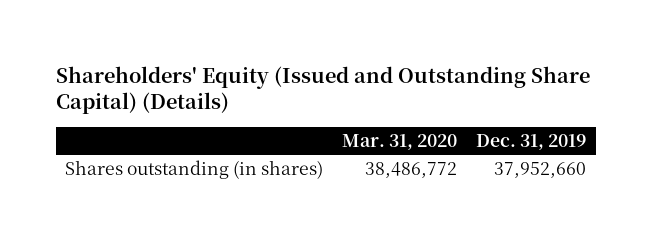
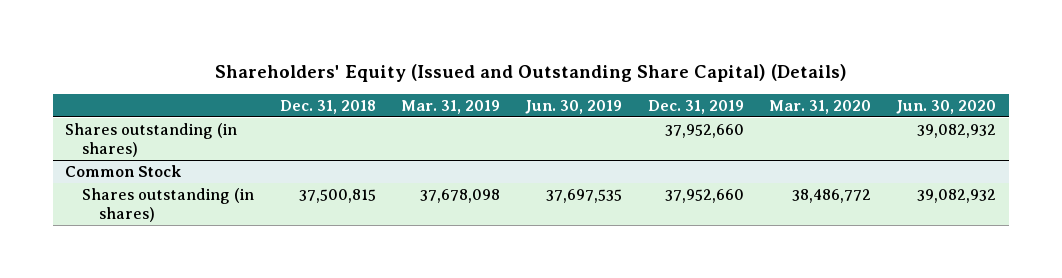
none -> [279,99,376,114] Dec. 31, 2018
none -> [400,99,500,114] Mar. 31, 2019
none -> [525,99,623,114] Jun. 30, 2019
none -> [896,99,997,114] Jun. 30, 2020
none -> [65,123,238,158] Shares outstanding (in shares)
none -> [65,165,182,178] Common Stock

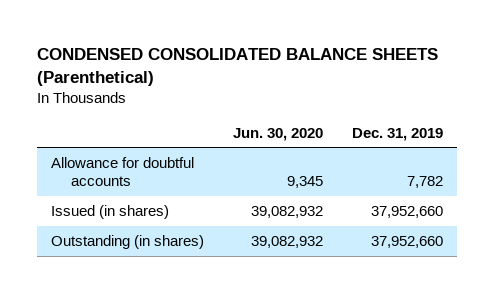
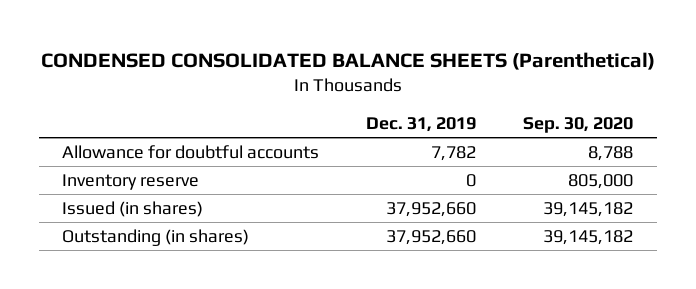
[233,127,324,141] Jun. 30, 2020 -> none
none -> [523,116,634,133] Sep. 30, 2020
none -> [62,173,200,190] Inventory reserve

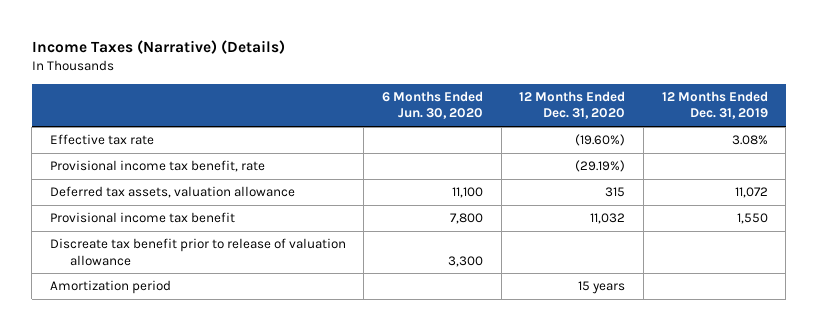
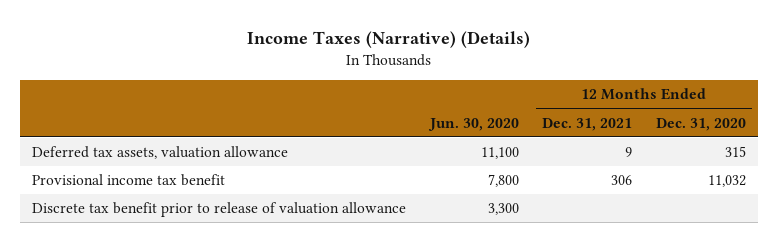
[382,90,484,120] 6 Months Ended Jun. 30, 2020 -> none
[661,90,768,120] 12 Months Ended Dec. 31, 2019 -> none
none -> [427,117,519,131] Jun. 30, 2020
none -> [542,117,633,131] Dec. 31, 2021
[49,134,154,146] Effective tax rate -> none
[49,160,265,173] Provisional income tax benefit, rate -> none
[49,280,171,295] Amortization period -> none
[49,238,346,266] Discreate tax benefit prior to release of valuation allowance -> [31,202,406,218] Discrete tax benefit prior to release of valuation allowance

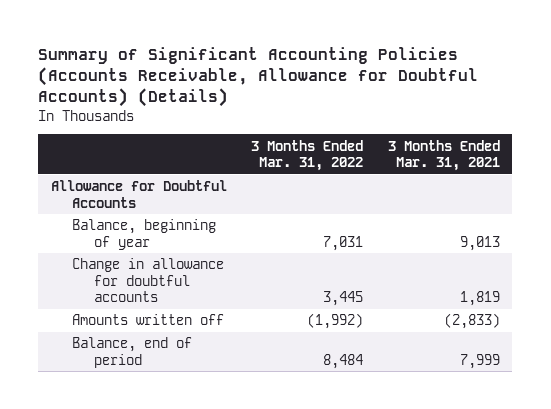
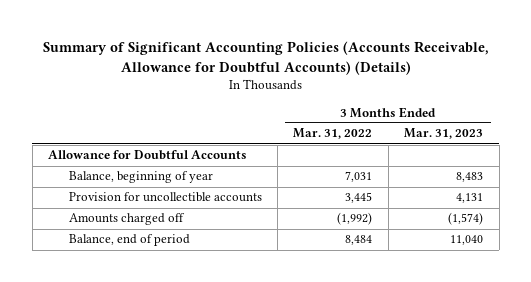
[388,139,501,172] 3 Months Ended Mar. 31, 2021 -> none
none -> [404,128,484,140] Mar. 31, 2023
[72,258,225,302] Change in allowance for doubtful accounts -> [68,192,262,203] Provision for uncollectible accounts
[72,314,225,326] Amounts written off -> [68,213,185,226] Amounts charged off

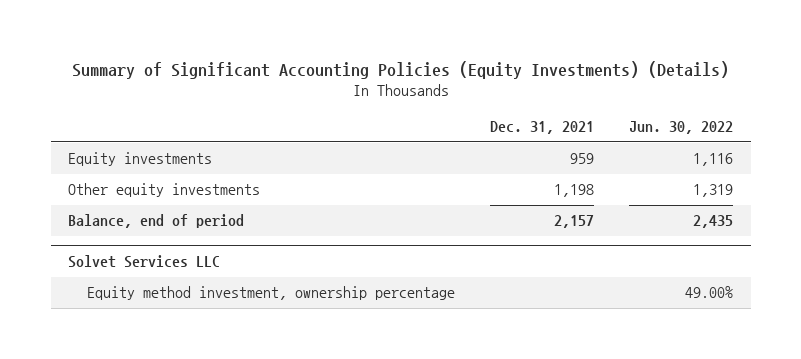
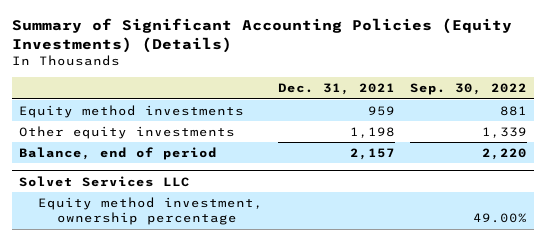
[629,121,734,135] Jun. 30, 2022 -> none
none -> [410,83,528,96] Sep. 30, 2022
[68,152,213,167] Equity investments -> [19,104,245,118] Equity method investments

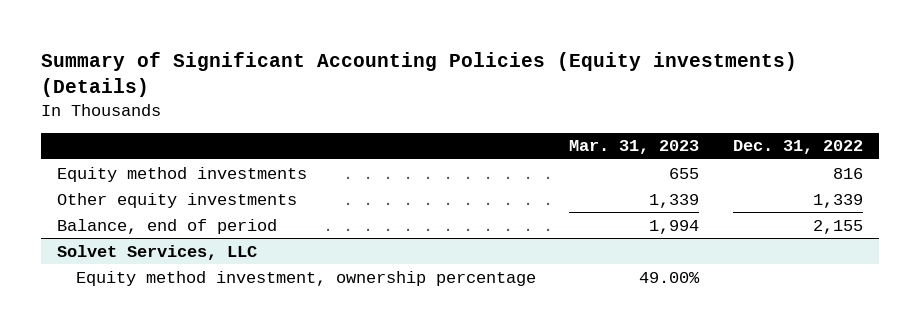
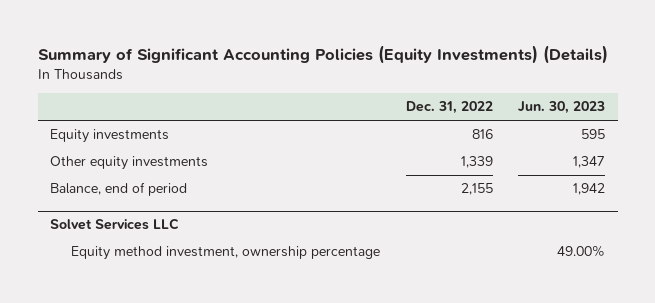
[40,51,797,98] Summary of Significant Accounting Policies (Equity investments) (Details) -> [37,44,608,64] Summary of Significant Accounting Policies (Equity Investments) (Details)
[569,140,700,155] Mar. 31, 2023 -> none
none -> [518,101,606,115] Jun. 30, 2023
[57,166,308,182] Equity method investments -> [50,129,170,144] Equity investments
[57,244,258,260] Solvet Services, LLC -> [50,218,180,231] Solvet Services LLC

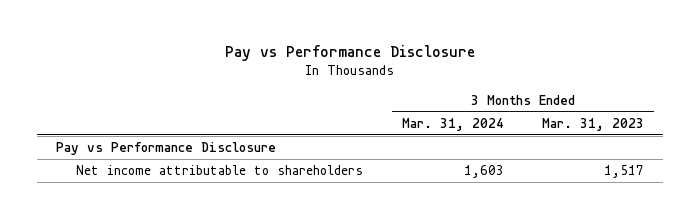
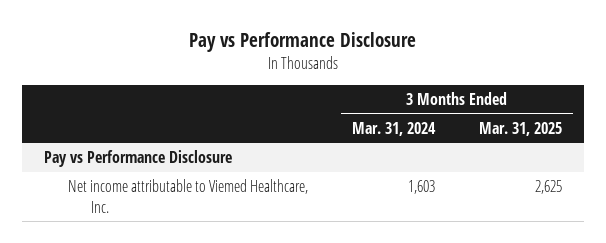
[542,117,645,131] Mar. 31, 2023 -> none
none -> [479,121,563,136] Mar. 31, 2025
[75,165,363,176] Net income attributable to shareholders -> [67,179,308,213] Net income attributable to Viemed Healthcare, Inc.

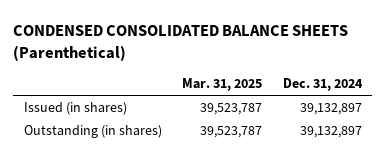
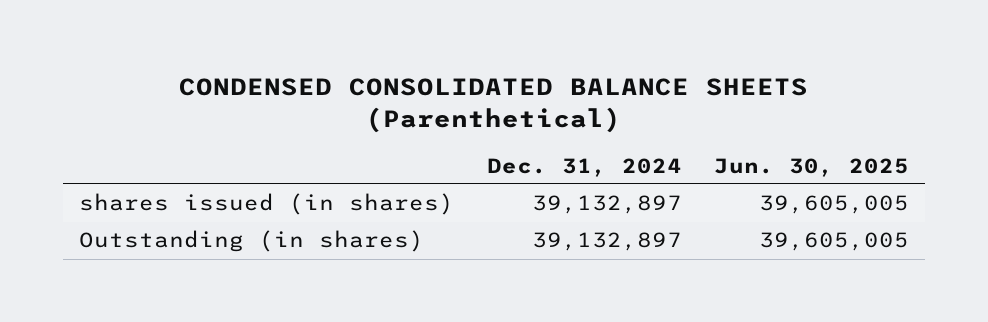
[182,78,263,92] Mar. 31, 2025 -> none
none -> [713,157,909,177] Jun. 30, 2025
[23,102,127,116] Issued (in shares) -> [79,193,455,216] shares issued (in shares)

